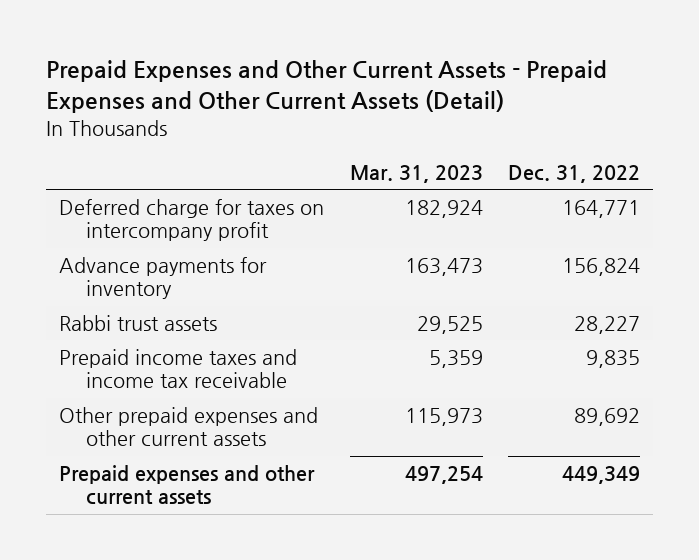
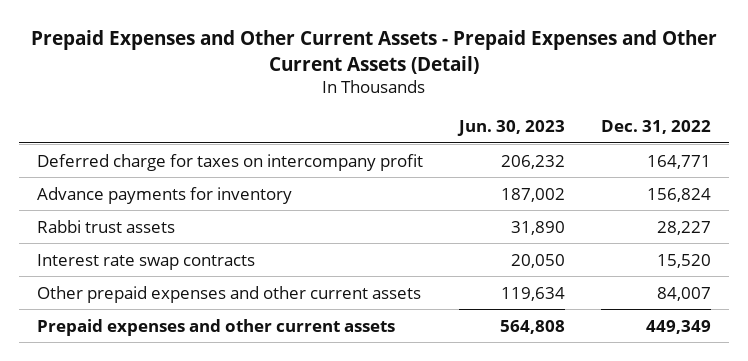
[349,165,483,184] Mar. 31, 2023 -> none
none -> [457,120,566,137] Jun. 30, 2023
[58,349,297,389] Prepaid income taxes and income tax receivable -> none
none -> [37,253,256,270] Interest rate swap contracts
[574,408,641,427] 89,692 -> [657,286,712,301] 84,007

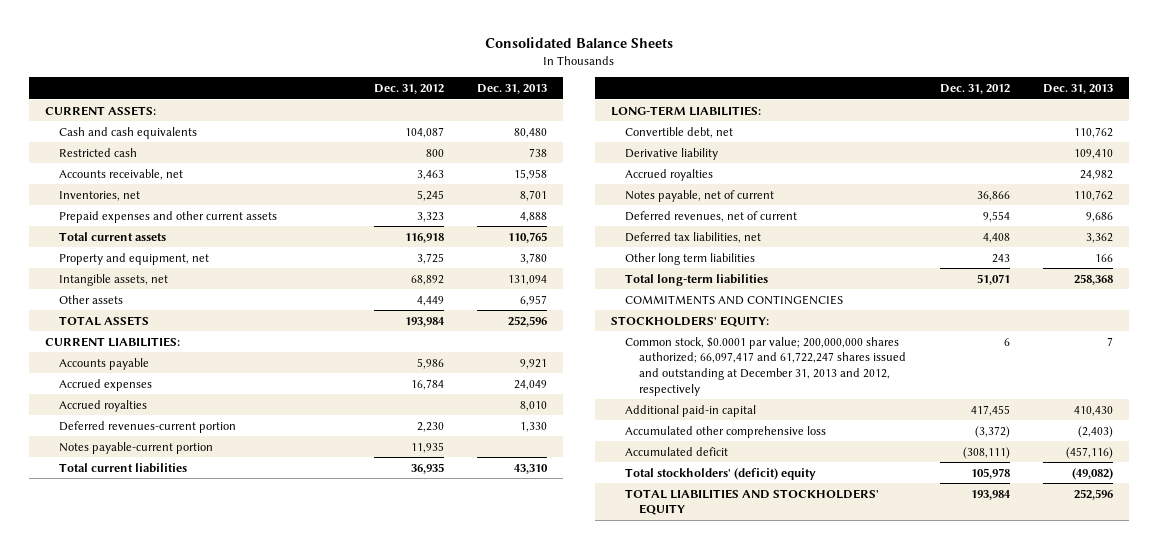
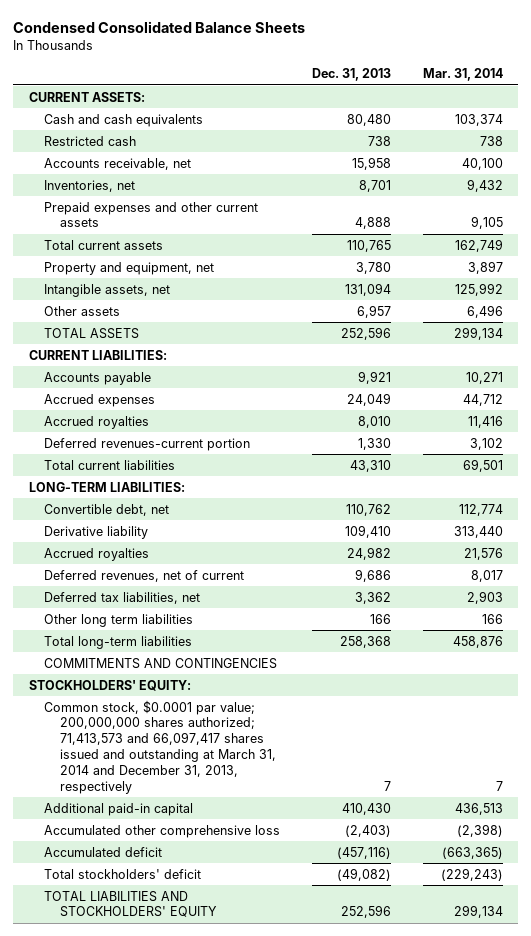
[484,37,673,49] Consolidated Balance Sheets -> [12,20,305,33] Condensed Consolidated Balance Sheets
[373,84,444,95] Dec. 31, 2012 -> none
none -> [422,68,503,82] Mar. 31, 2014
[59,441,214,454] Notes payable-current portion -> none
[625,189,775,202] Notes payable, net of current -> none
[625,336,907,396] Common stock, $0.0001 par value; 200,000,000 shares authorized; 66,097,417 and 61,722,247 shares issued and outstanding at December 31, 2013 and 2012, respectively -> [44,699,276,794] Common stock, $0.0001 par value; 200,000,000 shares authorized; 71,413,573 and 66,097,417 shares issued and outstanding at March 31, 2014 and December 31, 2013, respectively
[625,467,817,480] Total stockholders' (deficit) equity -> [44,868,202,879] Total stockholders' deficit

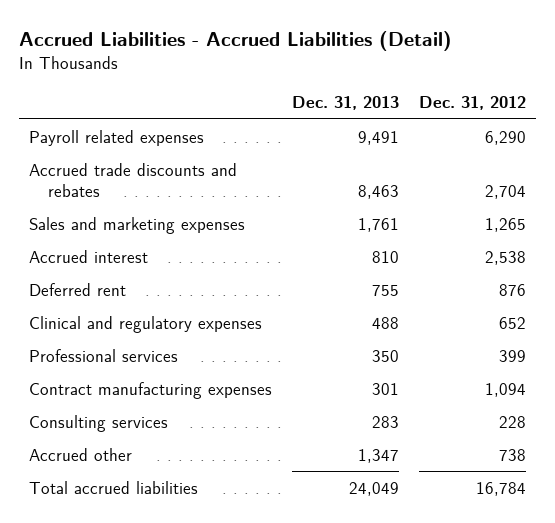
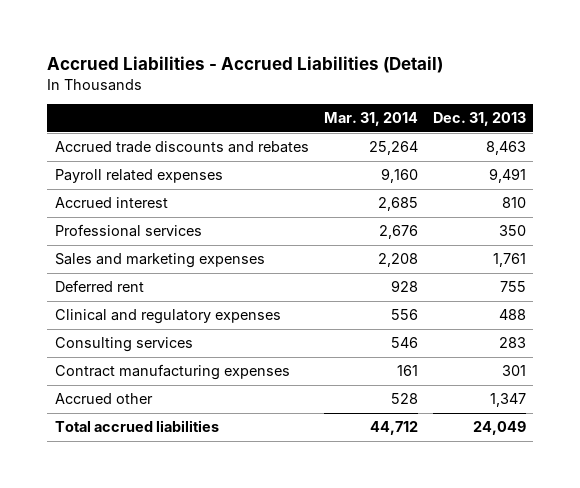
[419,96,527,111] Dec. 31, 2012 -> none
none -> [323,112,418,127] Mar. 31, 2014
[29,129,205,146] Payroll related expenses -> [54,169,223,184] Payroll related expenses
[29,348,179,362] Professional services -> [54,224,202,238] Professional services
[29,216,246,234] Sales and marketing expenses -> [54,253,265,269] Sales and marketing expenses
[29,381,273,399] Contract manufacturing expenses -> [54,364,290,381] Contract manufacturing expenses

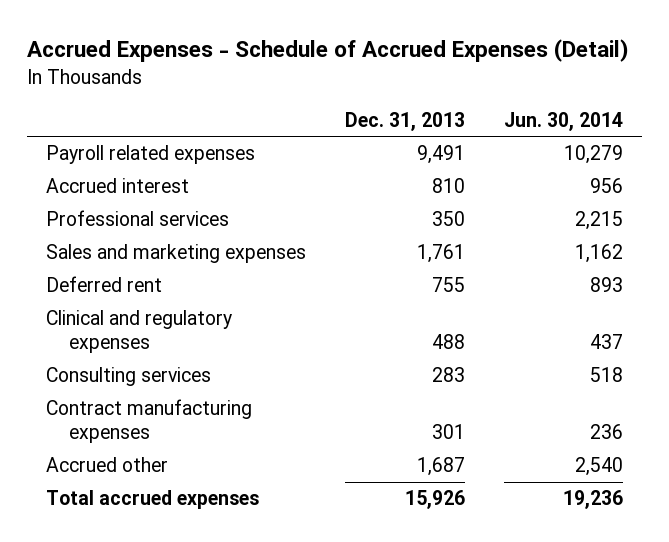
[47,56,444,74] Accrued Liabilities - Accrued Liabilities (Detail) -> [26,39,629,63] Accrued Expenses - Schedule of Accrued Expenses (Detail)
[323,112,418,127] Mar. 31, 2014 -> none
none -> [503,111,623,131] Jun. 30, 2014
[54,141,309,154] Accrued trade discounts and rebates -> none
[489,393,526,408] 1,347 -> [416,457,465,477] 1,687
[54,420,219,433] Total accrued liabilities -> [46,490,260,510] Total accrued expenses
[472,421,526,436] 24,049 -> [404,490,465,510] 15,926

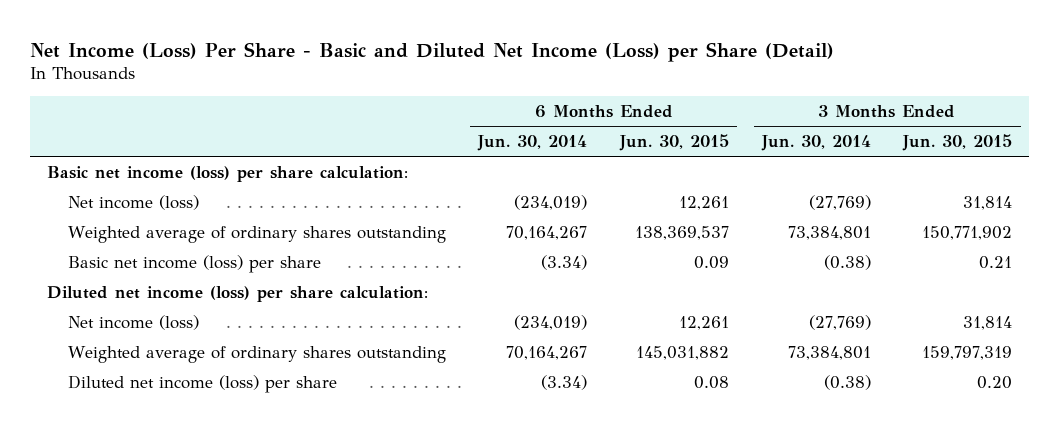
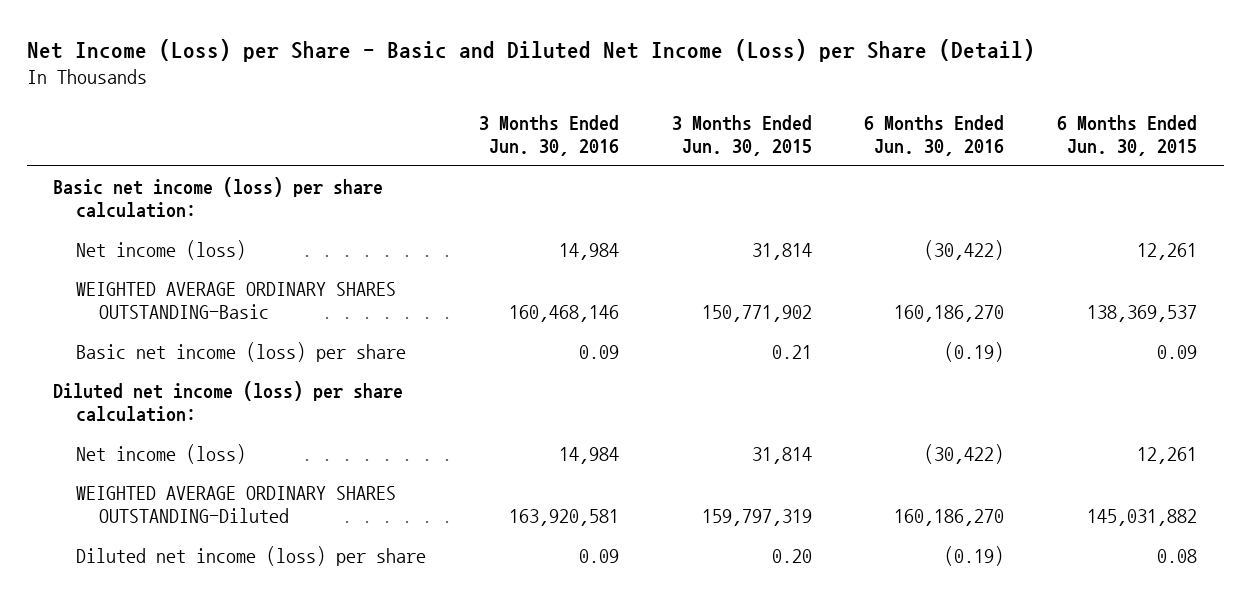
[30,41,835,62] Net Income (Loss) Per Share - Basic and Diluted Net Income (Loss) per Share (Detail) -> [26,38,1035,62] Net Income (Loss) per Share - Basic and Diluted Net Income (Loss) per Share (Detail)
[477,134,588,151] Jun. 30, 2014 -> none
[760,134,871,151] Jun. 30, 2014 -> none
none -> [478,114,619,157] 3 Months Ended Jun. 30, 2016
none -> [864,114,1005,157] 6 Months Ended Jun. 30, 2016
[67,225,446,243] Weighted average of ordinary shares outstanding -> [75,281,396,320] WEIGHTED AVERAGE ORDINARY SHARES OUTSTANDING-Basic
[67,345,446,363] Weighted average of ordinary shares outstanding -> [75,485,396,524] WEIGHTED AVERAGE ORDINARY SHARES OUTSTANDING-Diluted

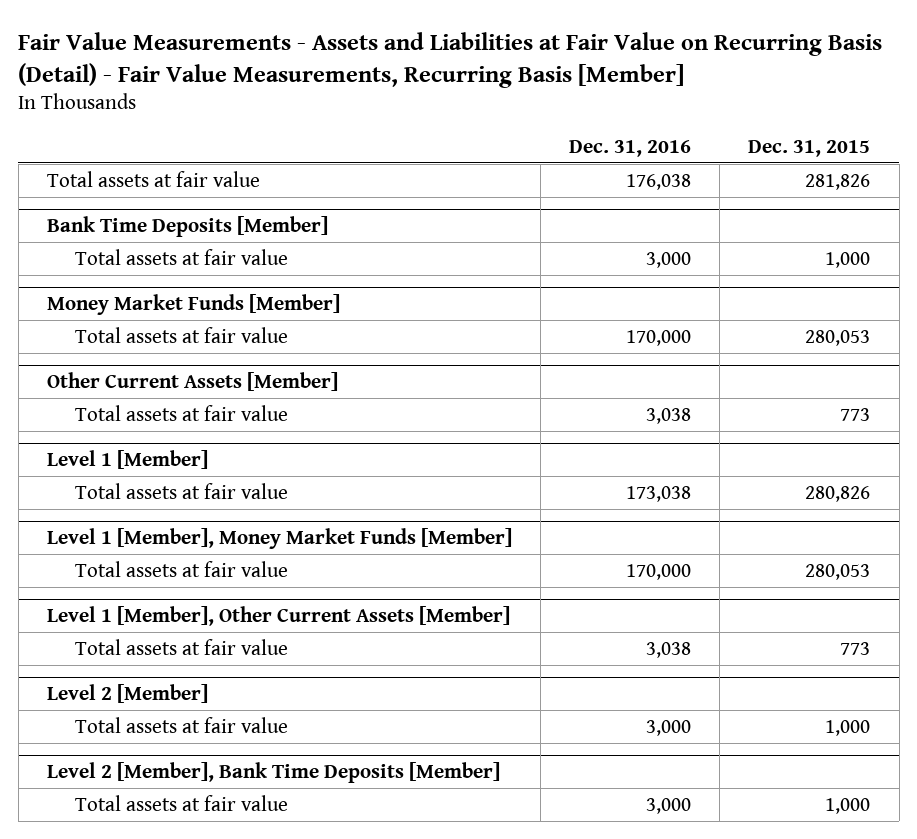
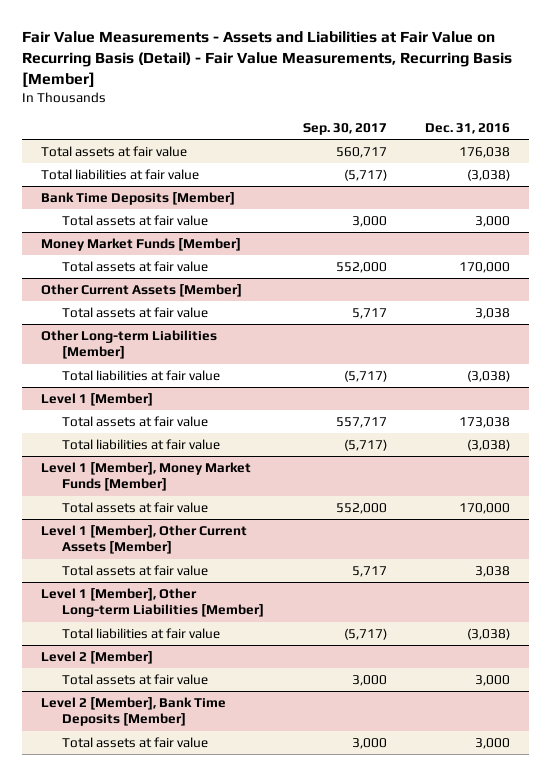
[748,139,871,157] Dec. 31, 2015 -> none
none -> [302,122,387,135] Sep. 30, 2017
none -> [40,169,199,181] Total liabilities at fair value
none -> [40,330,217,360] Other Long-term Liabilities [Member]
none -> [62,370,221,382] Total liabilities at fair value
none -> [62,439,221,451] Total liabilities at fair value
none -> [40,588,265,618] Level 1 [Member], Other Long-term Liabilities [Member]
none -> [62,628,221,640] Total liabilities at fair value

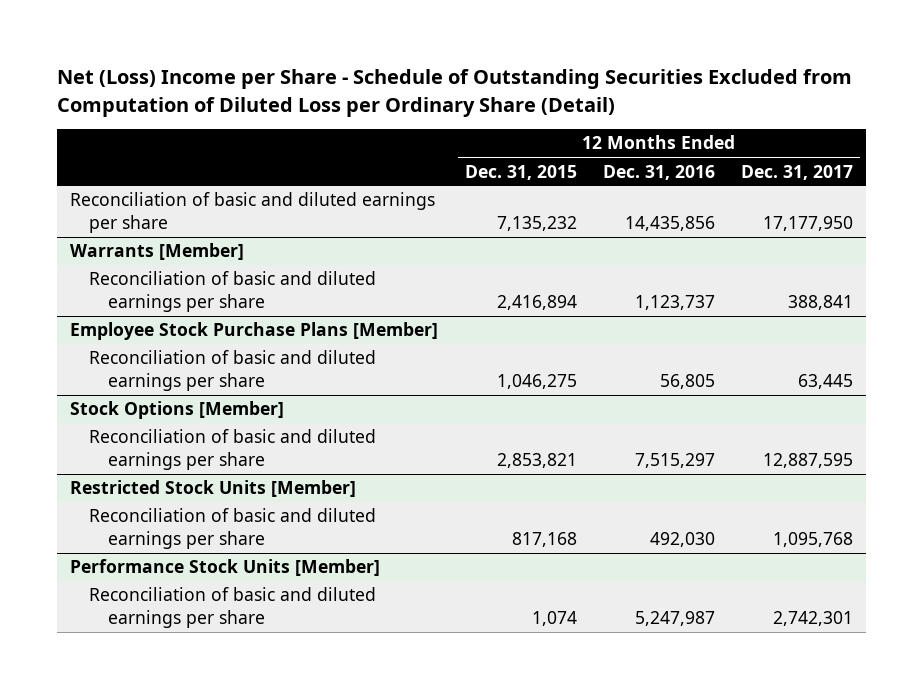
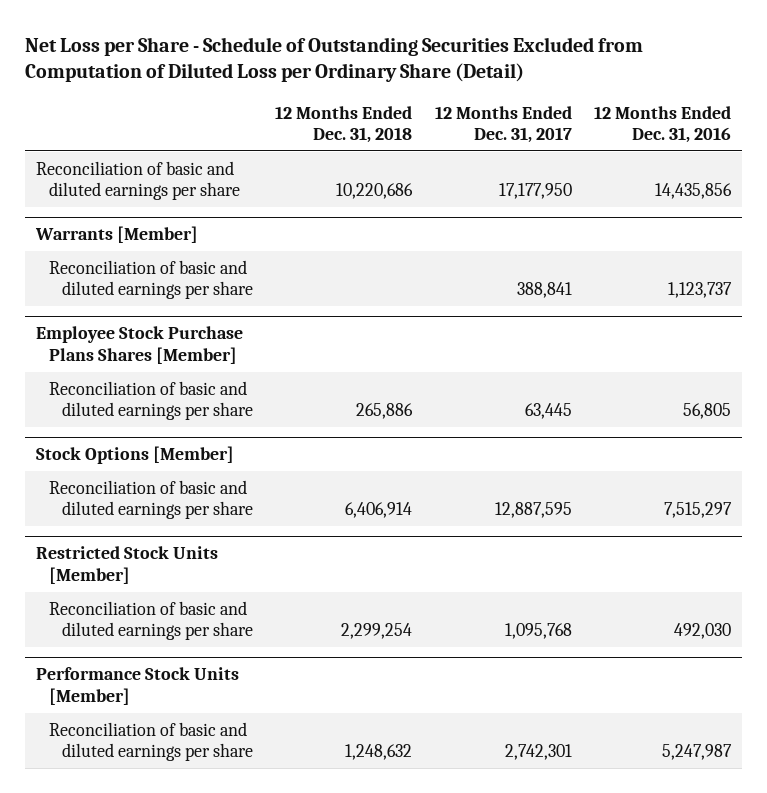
[57,69,853,117] Net (Loss) Income per Share - Schedule of Outstanding Securities Excluded from Computation of Diluted Loss per Ordinary Share (Detail) -> [24,36,643,83] Net Loss per Share - Schedule of Outstanding Securities Excluded from Computation of Diluted Loss per Ordinary Share (Detail)
[464,164,577,180] Dec. 31, 2015 -> none
none -> [275,105,413,143] 12 Months Ended Dec. 31, 2018
[70,322,439,341] Employee Stock Purchase Plans [Member] -> [35,326,243,364] Employee Stock Purchase Plans Shares [Member]

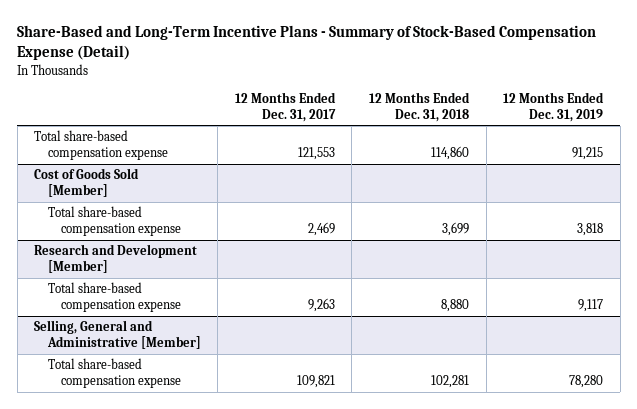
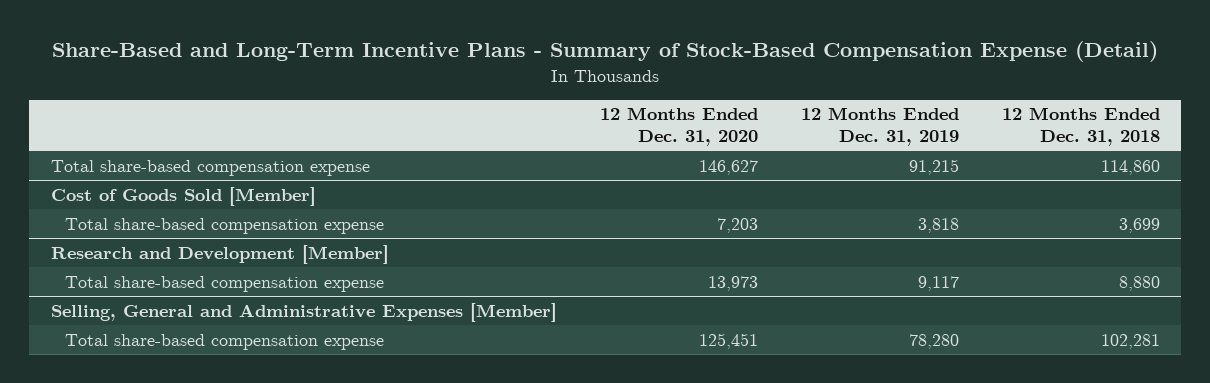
[234,92,336,122] 12 Months Ended Dec. 31, 2017 -> none
none -> [599,107,758,147] 12 Months Ended Dec. 31, 2020
[34,320,201,349] Selling, General and Administrative [Member] -> [50,302,557,322] Selling, General and Administrative Expenses [Member]

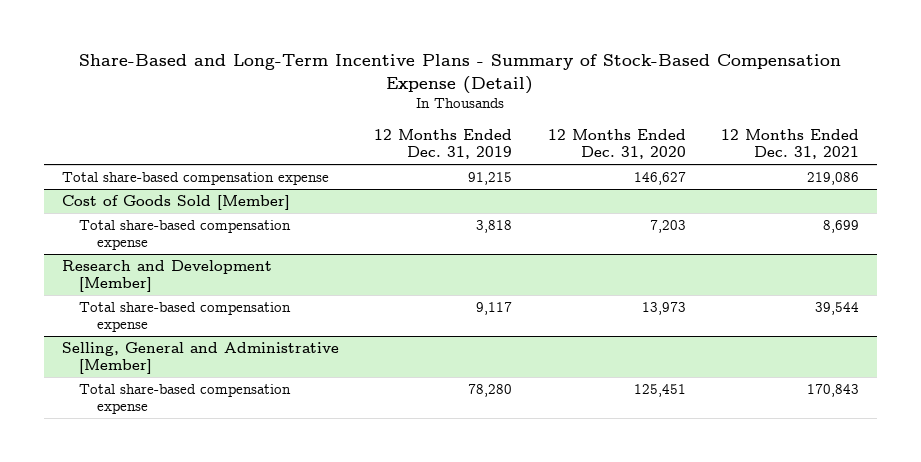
[1001,107,1160,147] 12 Months Ended Dec. 31, 2018 -> none
none -> [721,129,860,160] 12 Months Ended Dec. 31, 2021
[50,302,557,322] Selling, General and Administrative Expenses [Member] -> [61,342,339,375] Selling, General and Administrative [Member]

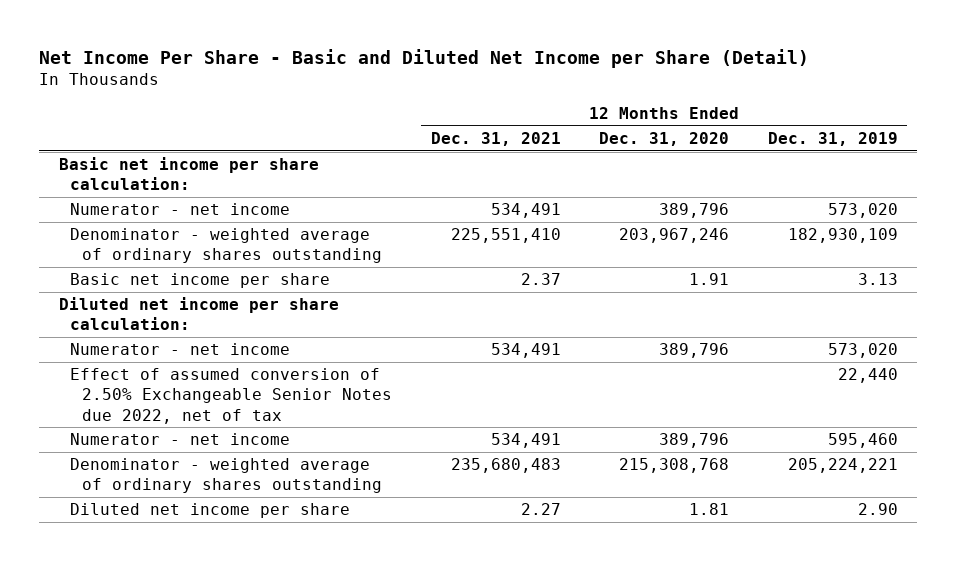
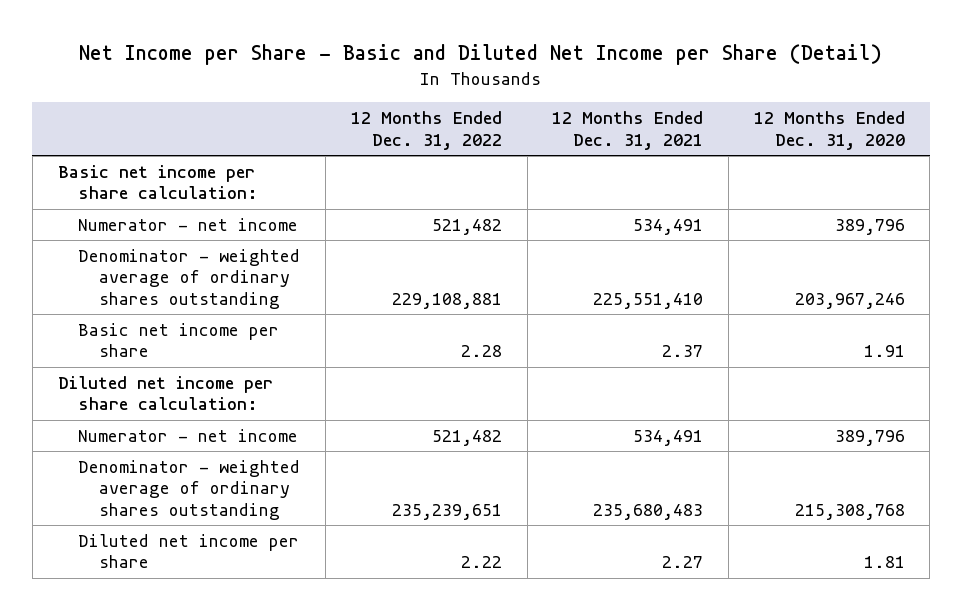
[39,48,810,68] Net Income Per Share - Basic and Diluted Net Income per Share (Detail) -> [79,44,883,66] Net Income per Share - Basic and Diluted Net Income per Share (Detail)
[767,132,898,147] Dec. 31, 2019 -> none
none -> [350,111,502,150] 12 Months Ended Dec. 31, 2022
[70,368,393,424] Effect of assumed conversion of 2.50% Exchangeable Senior Notes due 2022, net of tax -> none
[70,433,291,446] Numerator - net income -> none

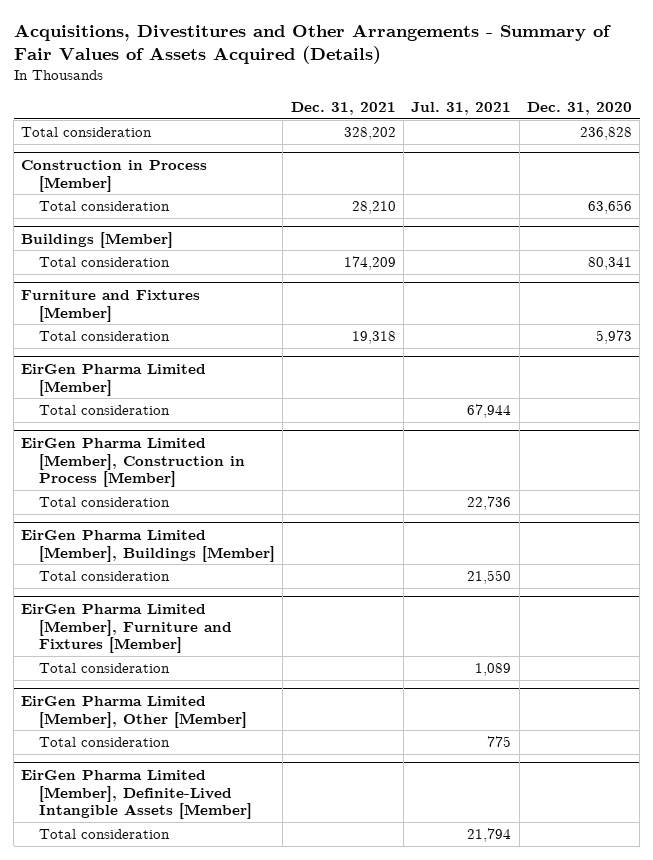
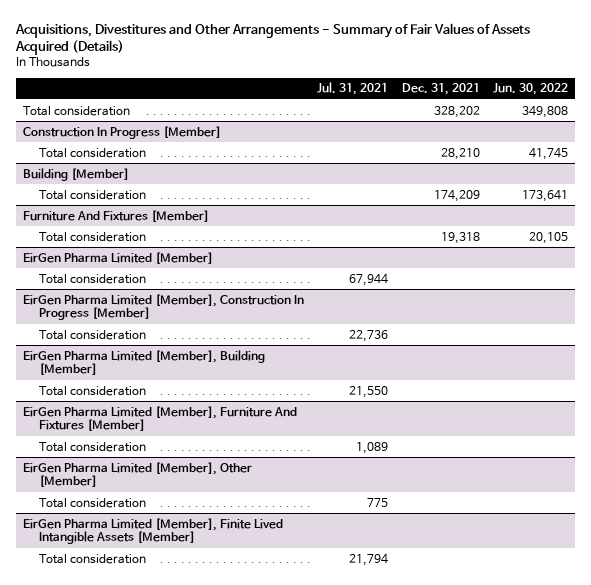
[526,102,632,116] Dec. 31, 2020 -> none
none -> [493,83,569,96] Jun. 30, 2022
[21,159,208,192] Construction in Process [Member] -> [22,125,221,139] Construction In Progress [Member]
[21,231,174,248] Buildings [Member] -> [22,167,129,181] Building [Member]
[21,289,201,322] Furniture and Fixtures [Member] -> [22,209,209,222] Furniture And Fixtures [Member]
[21,437,245,488] EirGen Pharma Limited [Member], Construction in Process [Member] -> [22,293,304,321] EirGen Pharma Limited [Member], Construction In Progress [Member]
[21,529,275,562] EirGen Pharma Limited [Member], Buildings [Member] -> [22,349,265,376] EirGen Pharma Limited [Member], Building [Member]
[21,603,232,654] EirGen Pharma Limited [Member], Furniture and Fixtures [Member] -> [22,405,297,432] EirGen Pharma Limited [Member], Furniture And Fixtures [Member]
[21,769,252,820] EirGen Pharma Limited [Member], Definite-Lived Intangible Assets [Member] -> [22,517,283,545] EirGen Pharma Limited [Member], Finite Lived Intangible Assets [Member]

